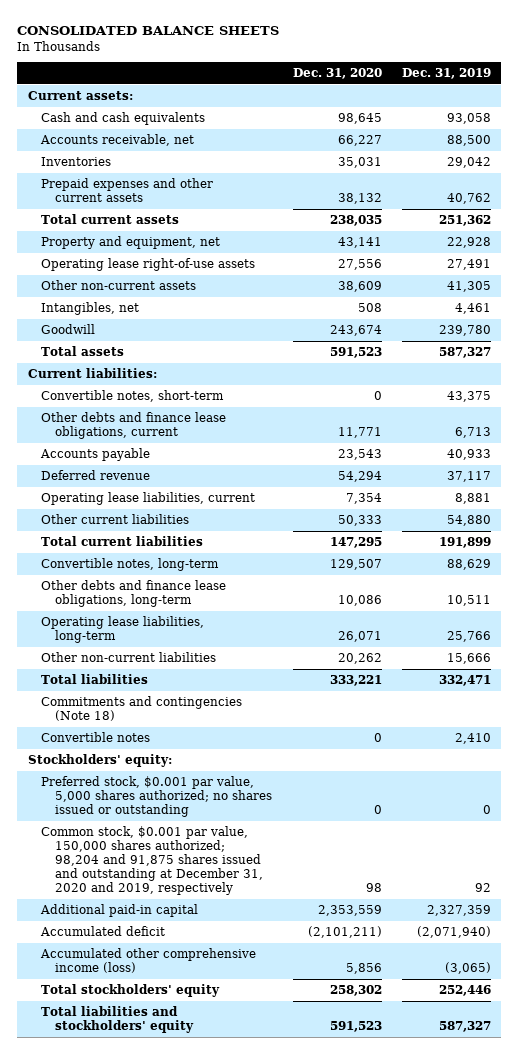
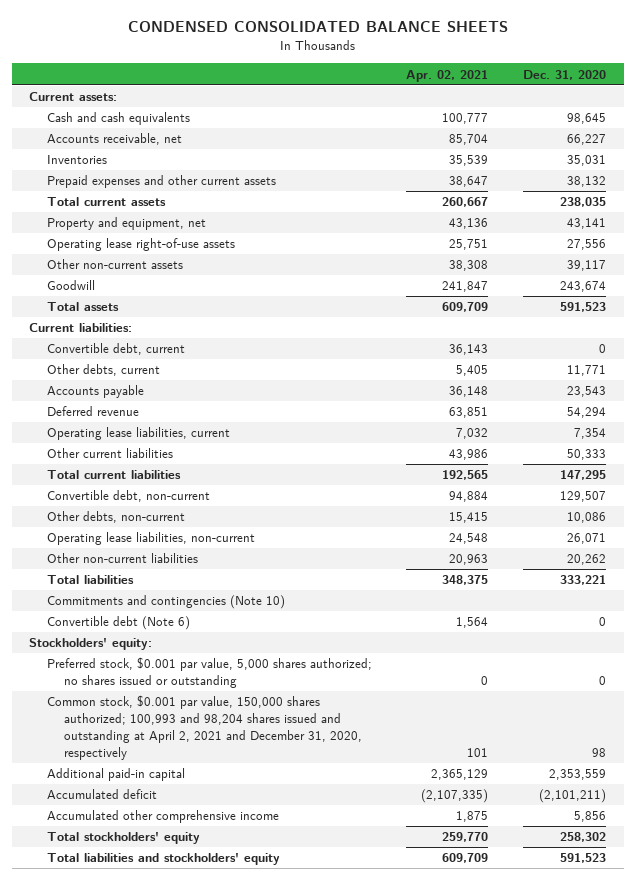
[17,26,280,36] CONSOLIDATED BALANCE SHEETS -> [127,21,508,33] CONDENSED CONSOLIDATED BALANCE SHEETS
[402,67,492,79] Dec. 31, 2019 -> none
none -> [406,69,489,82] Apr. 02, 2021
[41,302,140,316] Intangibles, net -> none
[337,281,382,293] 38,609 -> [567,260,607,272] 39,117
[41,390,225,403] Convertible notes, short-term -> [46,343,185,356] Convertible debt, current
[41,412,227,439] Other debts and finance lease obligations, current -> [46,364,160,377] Other debts, current
[41,558,220,572] Convertible notes, long-term -> [46,490,210,503] Convertible debt, non-current
[41,580,227,607] Other debts and finance lease obligations, long-term -> [46,511,185,524] Other debts, non-current
[41,616,205,643] Operating lease liabilities, long-term -> [46,532,255,546] Operating lease liabilities, non-current
[41,696,243,721] Commitments and contingencies (Note 18) -> [46,595,285,610] Commitments and contingencies (Note 10)
[41,732,151,743] Convertible notes -> [46,616,190,631] Convertible debt (Note 6)
[41,826,263,895] Common stock, $0.001 par value, 150,000 shares authorized; 98,204 and 91,875 shares issued and outstanding at December 31, 2020 and 2019, respectively -> [46,695,362,761] Common stock, $0.001 par value, 150,000 shares authorized; 100,993 and 98,204 shares issued and outstanding at April 2, 2021 and December 31, 2020, respectively
[40,948,257,973] Accumulated other comprehensive income (loss) -> [46,810,279,824] Accumulated other comprehensive income

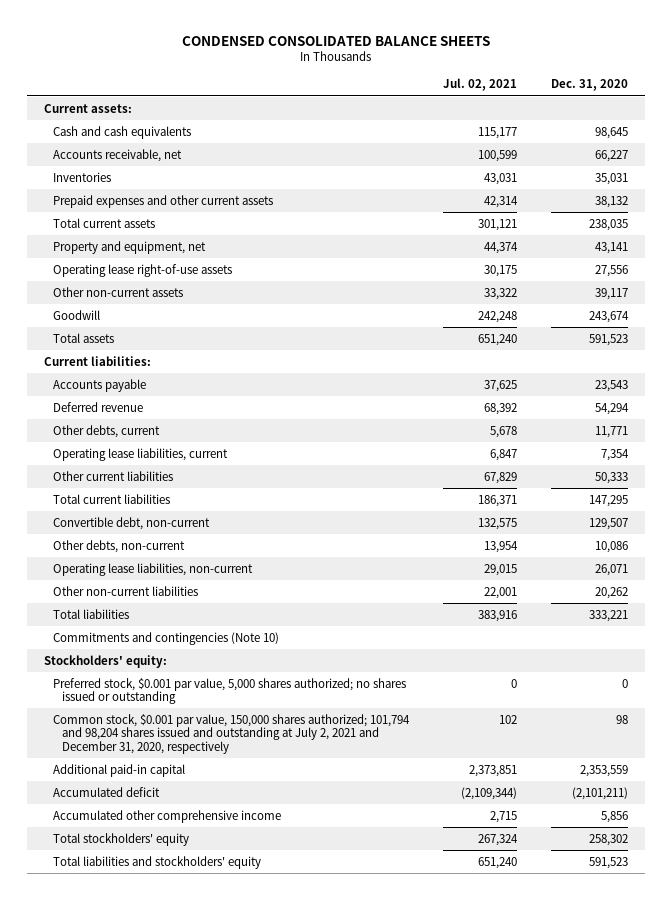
[406,69,489,82] Apr. 02, 2021 -> none
none -> [442,78,517,92] Jul. 02, 2021
[46,343,185,356] Convertible debt, current -> none
[46,364,160,377] Other debts, current -> [53,424,161,438] Other debts, current
[46,616,190,631] Convertible debt (Note 6) -> none
[46,695,362,761] Common stock, $0.001 par value, 150,000 shares authorized; 100,993 and 98,204 shares issued and outstanding at April 2, 2021 and December 31, 2020, respectively -> [53,713,411,754] Common stock, $0.001 par value, 150,000 shares authorized; 101,794 and 98,204 shares issued and outstanding at July 2, 2021 and December 31, 2020, respectively

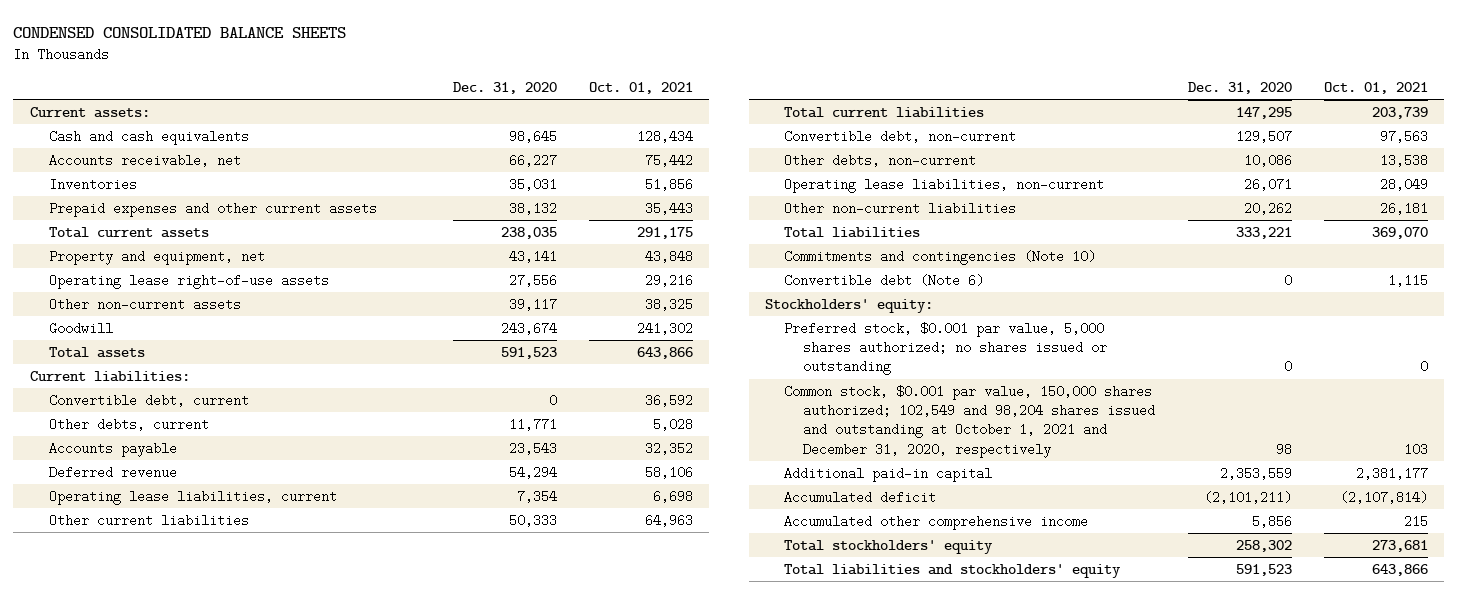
[442,78,517,92] Jul. 02, 2021 -> none
none -> [589,81,694,94] Oct. 01, 2021
none -> [48,393,249,407] Convertible debt, current
[53,424,161,438] Other debts, current -> [48,417,209,431] Other debts, current
none -> [784,273,985,287] Convertible debt (Note 6)
[53,713,411,754] Common stock, $0.001 par value, 150,000 shares authorized; 101,794 and 98,204 shares issued and outstanding at July 2, 2021 and December 31, 2020, respectively -> [784,384,1156,458] Common stock, $0.001 par value, 150,000 shares authorized; 102,549 and 98,204 shares issued and outstanding at October 1, 2021 and December 31, 2020, respectively

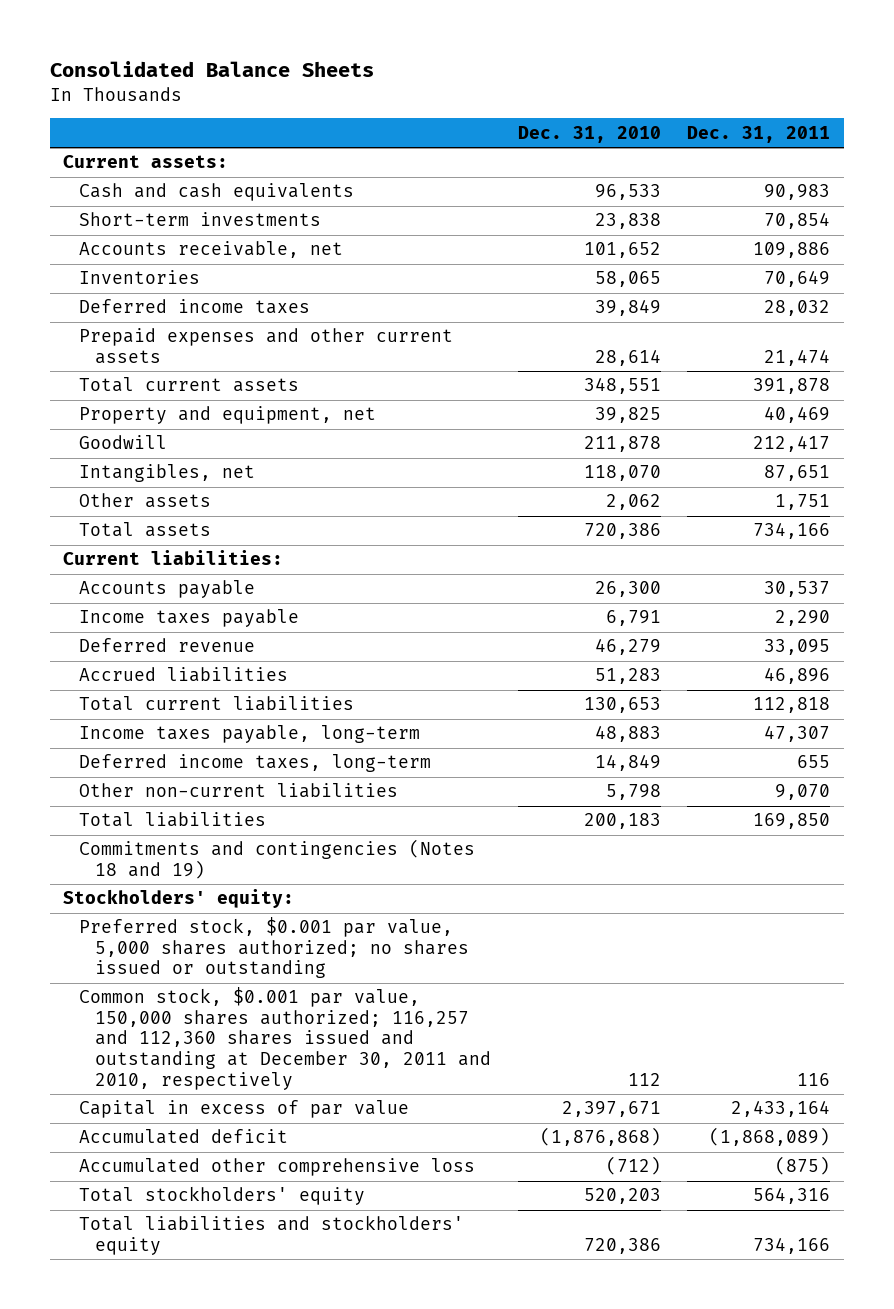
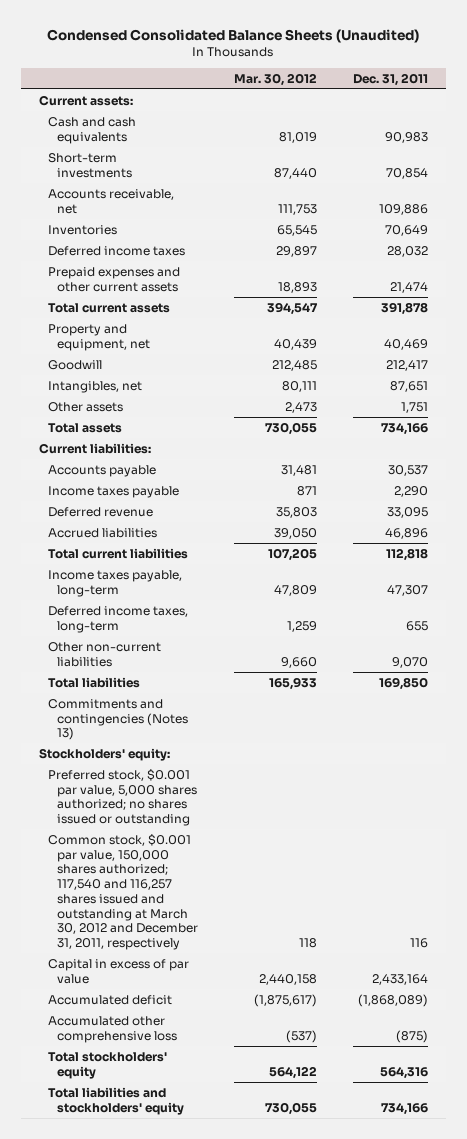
[49,61,374,78] Consolidated Balance Sheets -> [47,28,420,43] Condensed Consolidated Balance Sheets (Unaudited)
[517,125,661,143] Dec. 31, 2010 -> none
none -> [233,72,317,86] Mar. 30, 2012
[79,839,476,879] Commitments and contingencies (Notes 18 and 19) -> [48,698,189,741] Commitments and contingencies (Notes 13)
[79,987,492,1090] Common stock, $0.001 par value, 150,000 shares authorized; 116,257 and 112,360 shares issued and outstanding at December 30, 2011 and 2010, respectively -> [48,833,199,951] Common stock, $0.001 par value, 150,000 shares authorized; 117,540 and 116,257 shares issued and outstanding at March 30, 2012 and December 31, 2011, respectively

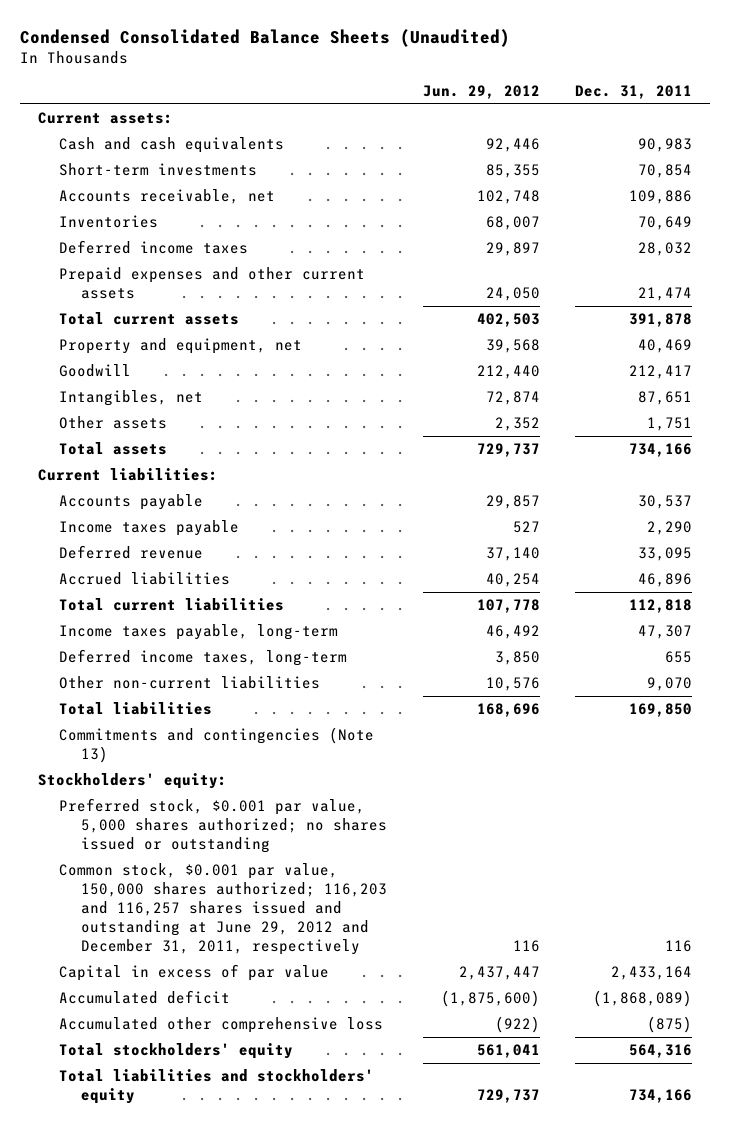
[233,72,317,86] Mar. 30, 2012 -> none
none -> [422,85,540,100] Jun. 29, 2012
[48,698,189,741] Commitments and contingencies (Notes 13) -> [59,727,375,764] Commitments and contingencies (Note 13)
[48,833,199,951] Common stock, $0.001 par value, 150,000 shares authorized; 117,540 and 116,257 shares issued and outstanding at March 30, 2012 and December 31, 2011, respectively -> [59,863,388,956] Common stock, $0.001 par value, 150,000 shares authorized; 116,203 and 116,257 shares issued and outstanding at June 29, 2012 and December 31, 2011, respectively

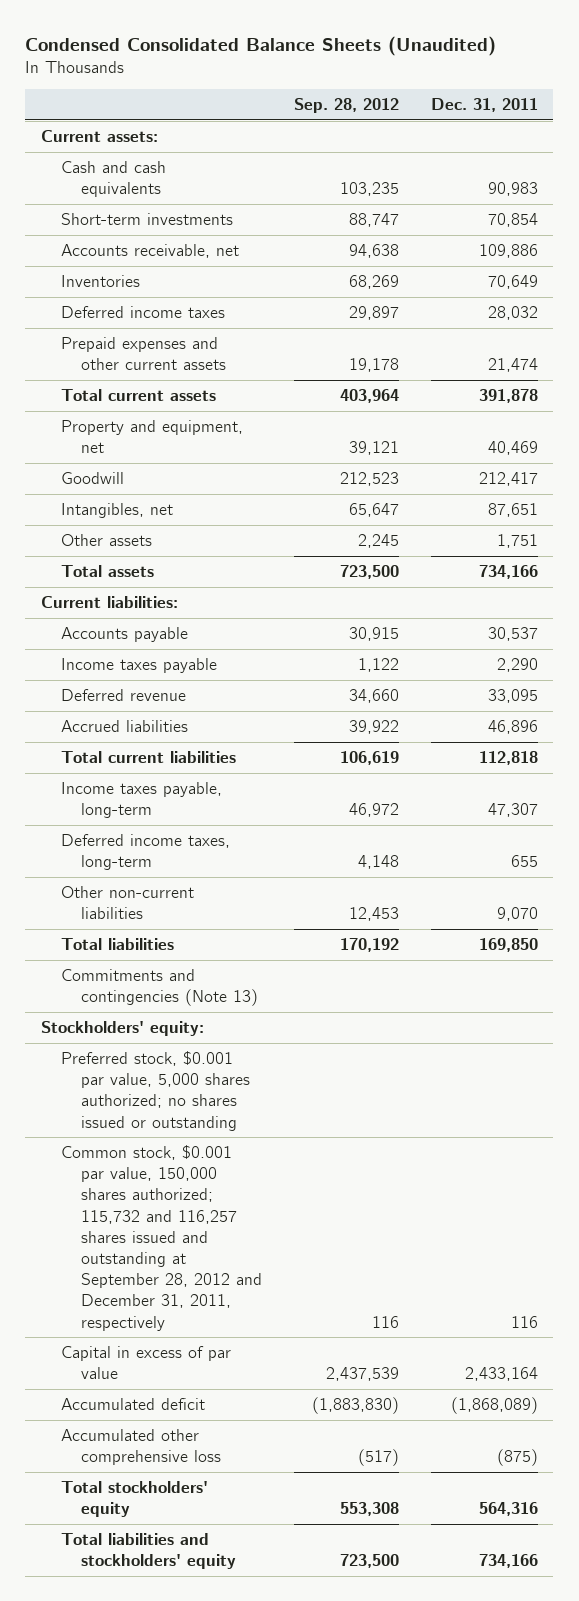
[422,85,540,100] Jun. 29, 2012 -> none
none -> [293,98,399,114] Sep. 28, 2012
[59,863,388,956] Common stock, $0.001 par value, 150,000 shares authorized; 116,203 and 116,257 shares issued and outstanding at June 29, 2012 and December 31, 2011, respectively -> [61,1144,263,1331] Common stock, $0.001 par value, 150,000 shares authorized; 115,732 and 116,257 shares issued and outstanding at September 28, 2012 and December 31, 2011, respectively

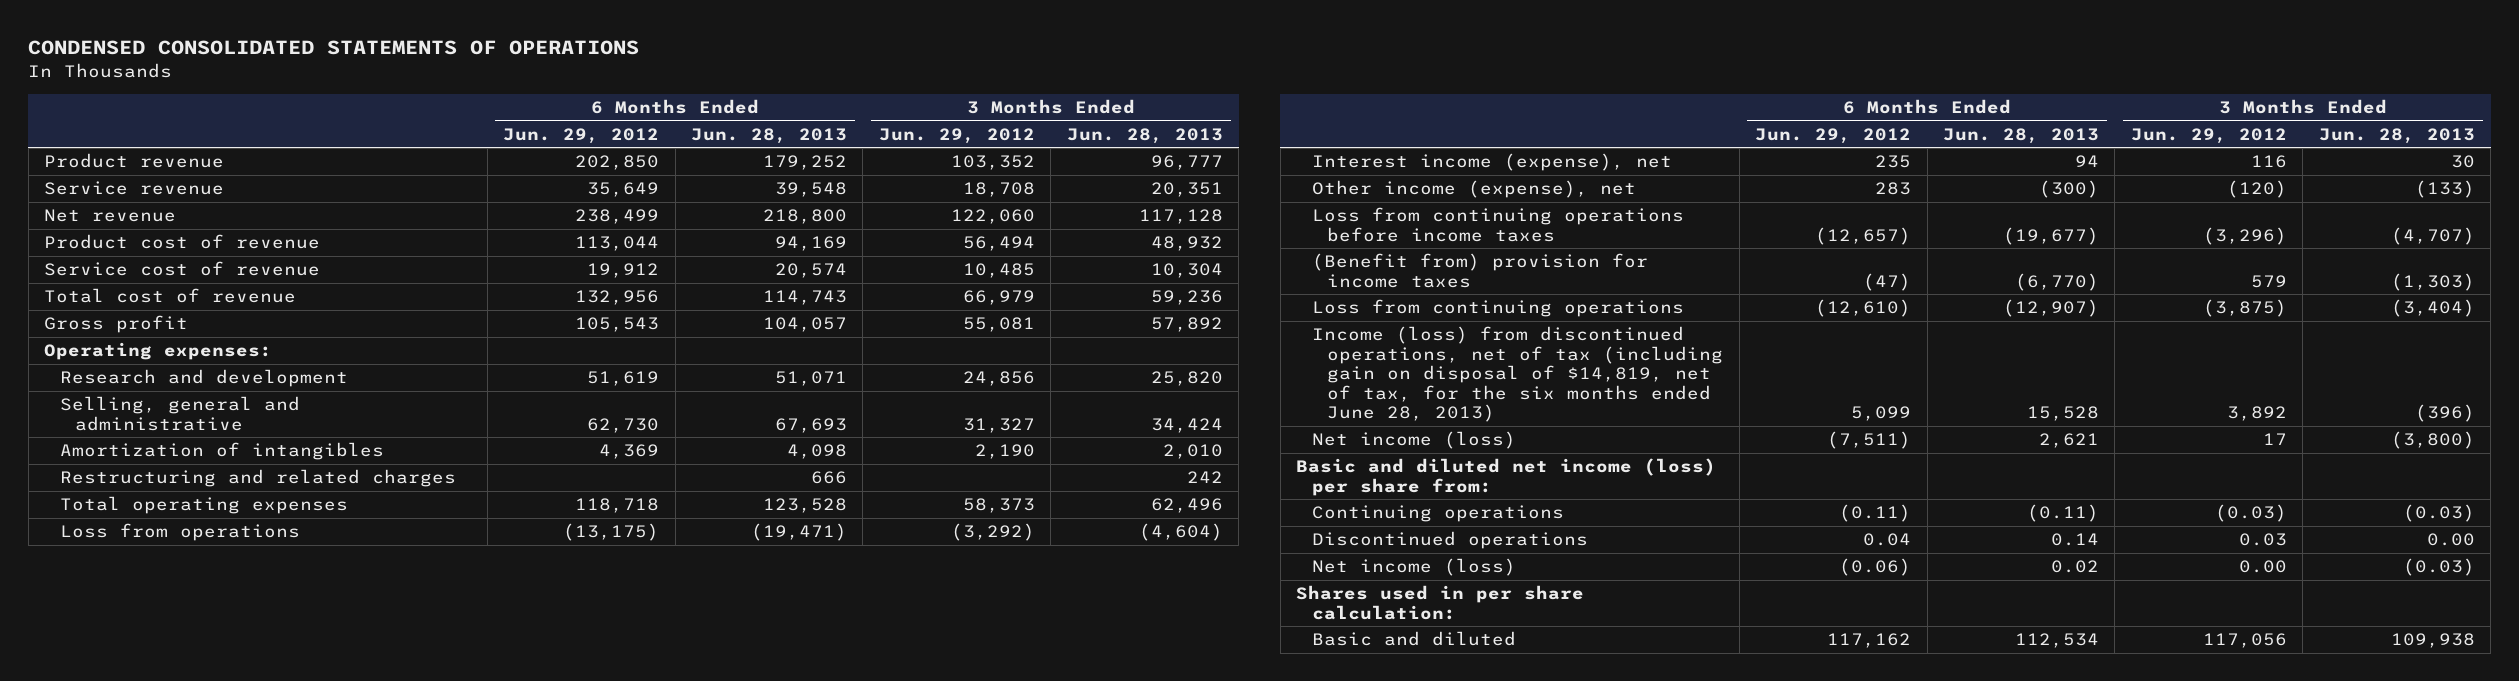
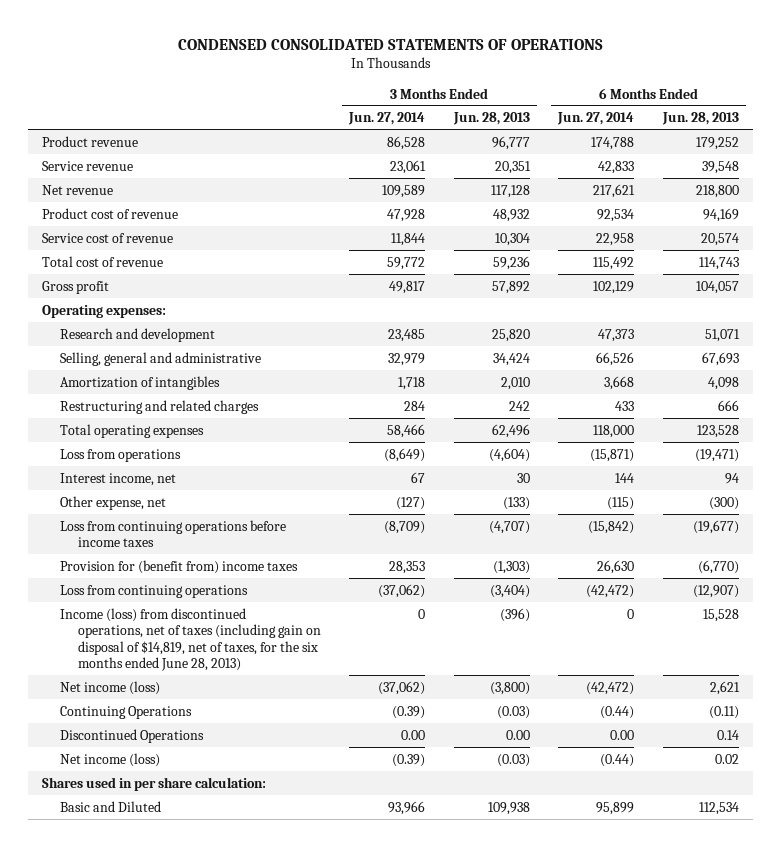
[503,127,660,144] Jun. 29, 2012 -> none
[878,127,1035,144] Jun. 29, 2012 -> none
none -> [348,112,426,126] Jun. 27, 2014
none -> [557,112,635,126] Jun. 27, 2014
[1311,153,1672,172] Interest income (expense), net -> [59,472,176,486] Interest income, net
[1311,180,1636,199] Other income (expense), net -> [59,495,166,510] Other expense, net
[1311,253,1648,288] (Benefit from) provision for income taxes -> [59,559,298,574] Provision for (benefit from) income taxes
[1311,326,1724,422] Income (loss) from discontinued operations, net of tax (including gain on disposal of $14,819, net of tax, for the six months ended June 28, 2013) -> [59,607,321,672] Income (loss) from discontinued operations, net of taxes (including gain on disposal of $14,819, net of taxes, for the six months ended June 28, 2013)
[1296,458,1717,496] Basic and diluted net income (loss) per share from: -> none
[1311,505,1564,523] Continuing operations -> [59,705,192,719] Continuing Operations
[1311,531,1588,550] Discontinued operations -> [59,728,204,743] Discontinued Operations
[1311,631,1516,647] Basic and diluted -> [59,800,161,812] Basic and Diluted

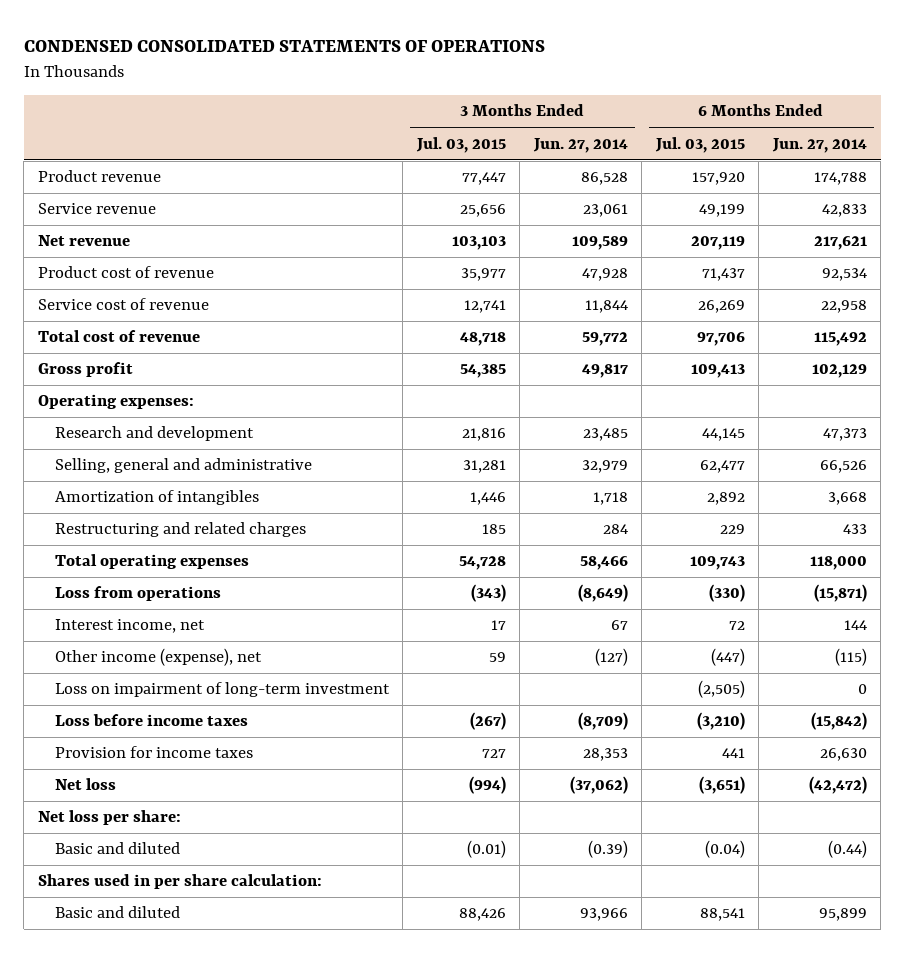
[452,112,530,126] Jun. 28, 2013 -> none
[661,112,739,126] Jun. 28, 2013 -> none
none -> [415,136,506,153] Jul. 03, 2015
none -> [654,136,745,153] Jul. 03, 2015
[59,584,248,598] Loss from continuing operations -> none
[59,607,321,672] Income (loss) from discontinued operations, net of taxes (including gain on disposal of $14,819, net of taxes, for the six months ended June 28, 2013) -> none
[59,705,192,719] Continuing Operations -> none
[59,728,204,743] Discontinued Operations -> none
[59,495,166,510] Other expense, net -> [54,648,262,667] Other income (expense), net
none -> [54,682,390,698] Loss on impairment of long-term investment
[59,519,286,548] Loss from continuing operations before income taxes -> [54,714,248,727] Loss before income taxes
[59,559,298,574] Provision for (benefit from) income taxes -> [54,746,253,759] Provision for income taxes
[59,680,160,695] Net income (loss) -> [54,778,116,791] Net loss
none -> [37,810,181,826] Net loss per share:
[59,752,160,767] Net income (loss) -> [54,842,180,855] Basic and diluted
[59,800,161,812] Basic and Diluted -> [54,906,180,919] Basic and diluted

